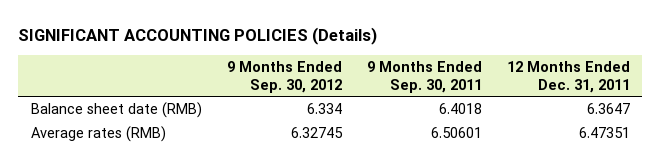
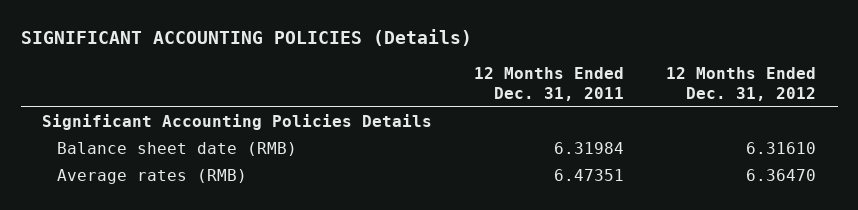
[226,61,342,93] 9 Months Ended Sep. 30, 2012 -> none
[366,61,482,93] 9 Months Ended Sep. 30, 2011 -> none
none -> [666,67,817,102] 12 Months Ended Dec. 31, 2012
none -> [41,114,432,131] Significant Accounting Policies Details
[586,102,630,114] 6.3647 -> [554,142,625,155] 6.31984

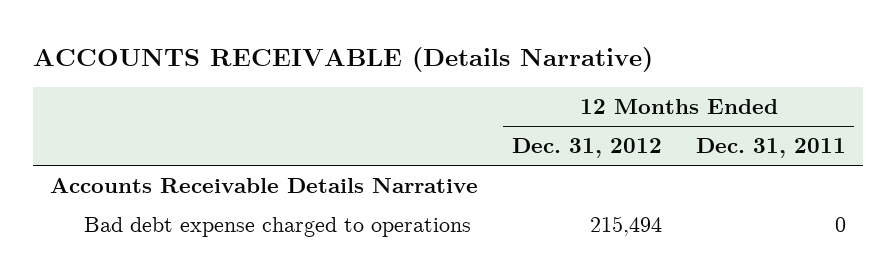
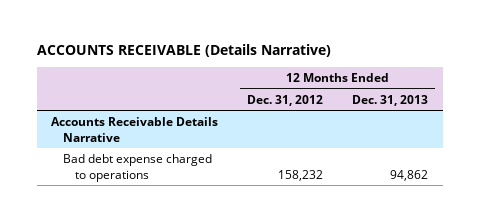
[695,138,846,159] Dec. 31, 2011 -> none
none -> [352,94,429,106] Dec. 31, 2013
[589,215,662,236] 215,494 -> [278,169,324,181] 158,232

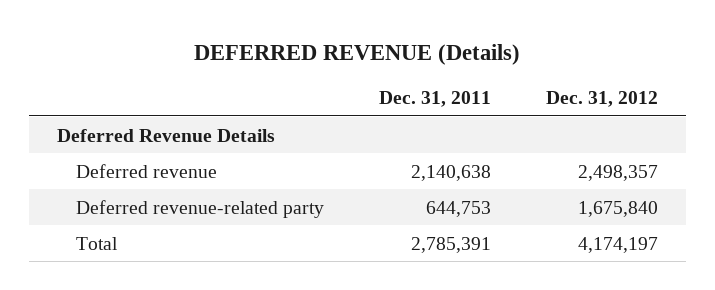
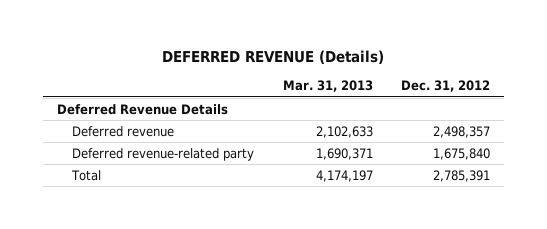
[379,90,492,107] Dec. 31, 2011 -> none
none -> [282,79,373,92] Mar. 31, 2013
[578,236,659,253] 4,174,197 -> [432,169,490,182] 2,785,391

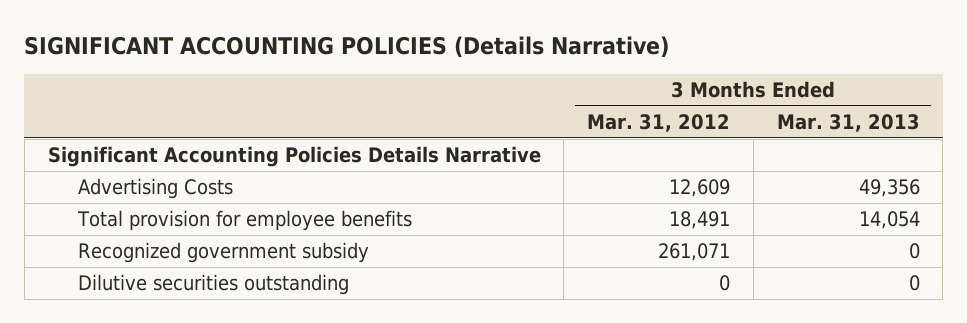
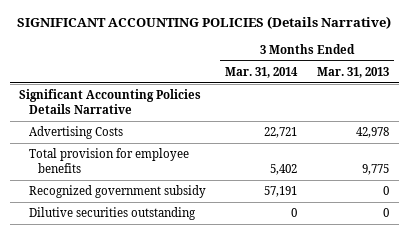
[587,113,731,132] Mar. 31, 2012 -> none
none -> [225,66,299,78] Mar. 31, 2014
[858,179,920,198] 49,356 -> [355,127,389,139] 42,978
[858,211,920,230] 14,054 -> [361,163,389,175] 9,775

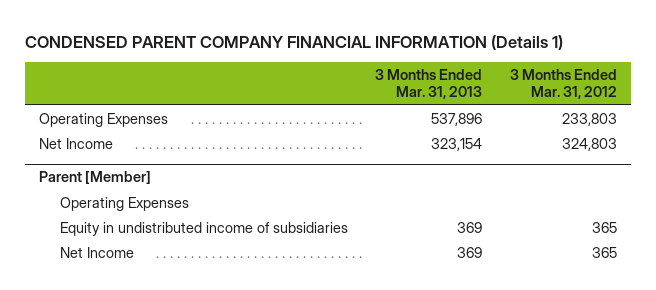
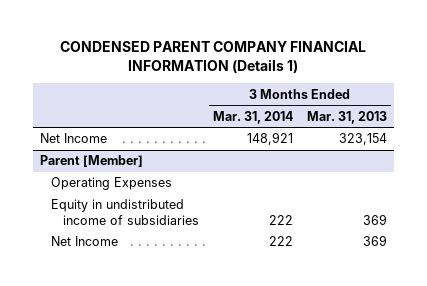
[510,69,618,100] 3 Months Ended Mar. 31, 2012 -> none
none -> [212,110,293,124] Mar. 31, 2014
[39,112,169,127] Operating Expenses -> none

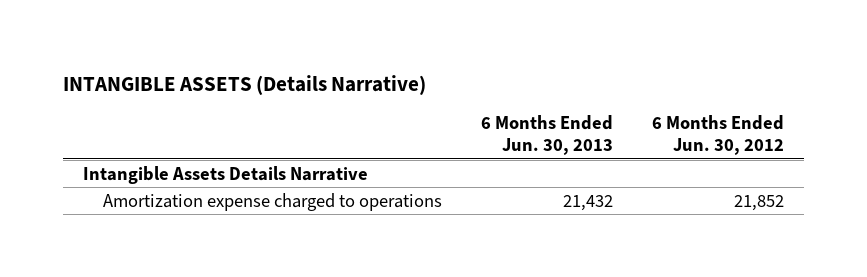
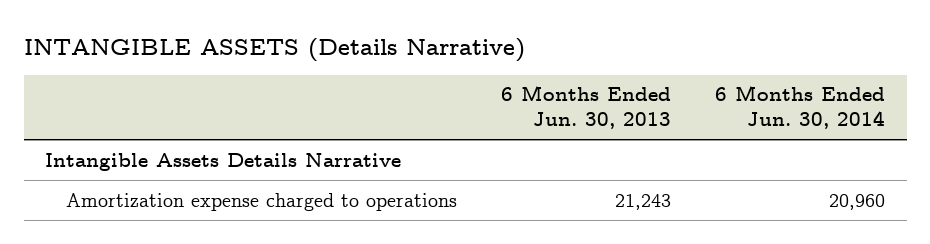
[652,115,785,156] 6 Months Ended Jun. 30, 2012 -> none
none -> [714,85,885,130] 6 Months Ended Jun. 30, 2014
[563,194,614,211] 21,432 -> [615,193,672,210] 21,243

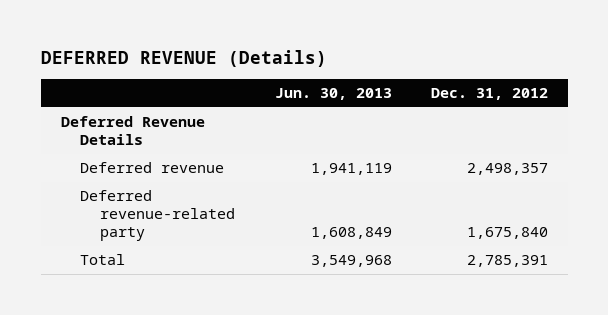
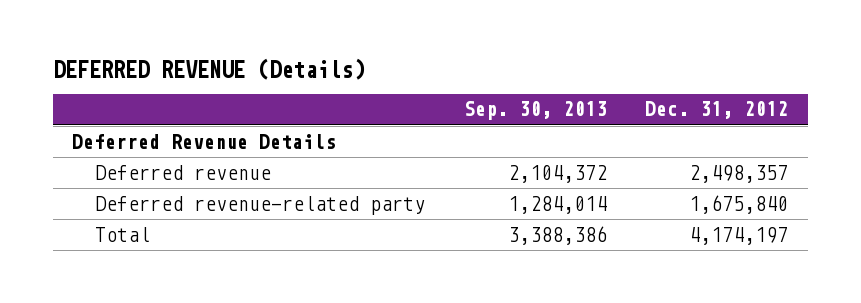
[274,88,392,101] Jun. 30, 2013 -> none
none -> [463,101,607,121] Sep. 30, 2013
[466,255,548,268] 2,785,391 -> [689,226,789,245] 4,174,197

